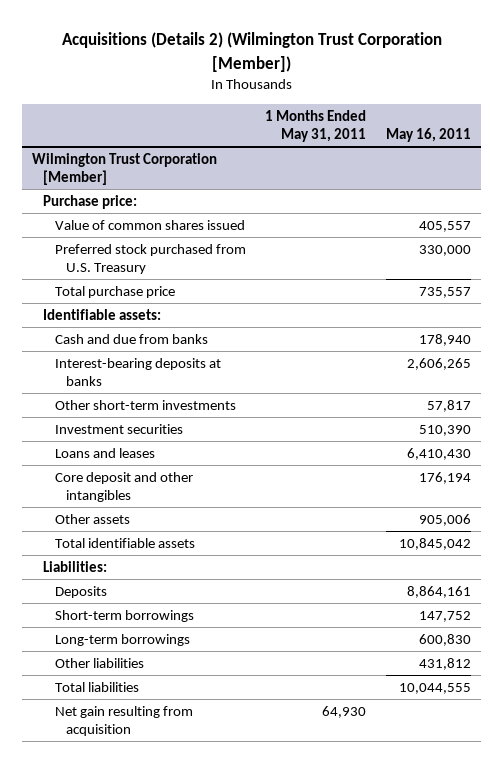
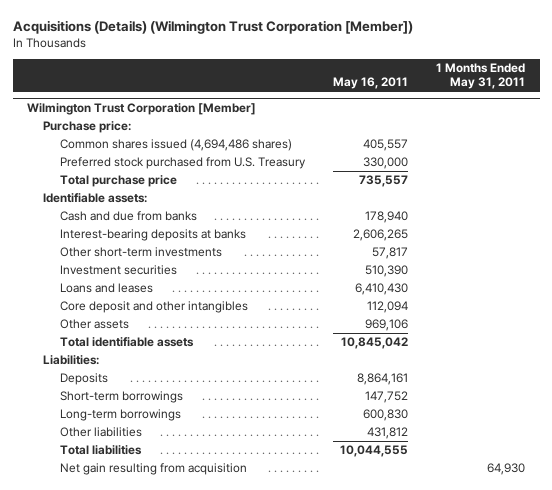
[61,32,442,72] Acquisitions (Details 2) (Wilmington Trust Corporation [Member]) -> [12,20,413,35] Acquisitions (Details) (Wilmington Trust Corporation [Member])
[54,220,245,231] Value of common shares issued -> [59,139,292,152] Common shares issued (4,694,486 shares)
[419,472,472,485] 176,194 -> [367,301,409,314] 112,094
[419,514,472,527] 905,006 -> [365,319,409,332] 969,106

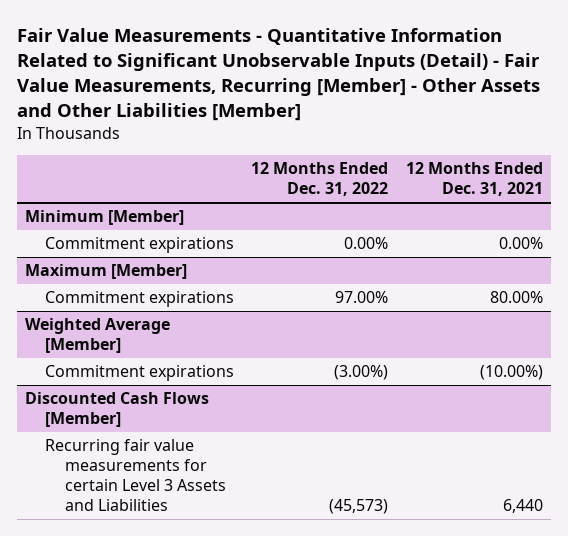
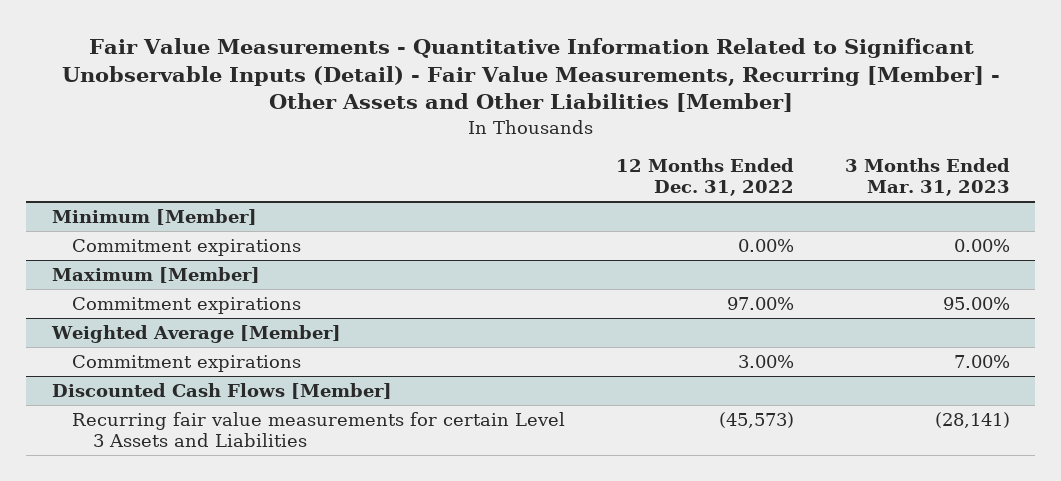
[405,162,543,197] 12 Months Ended Dec. 31, 2021 -> none
none -> [844,158,1010,197] 3 Months Ended Mar. 31, 2023
[334,365,389,381] (3.00%) -> [737,354,794,368] 3.00%

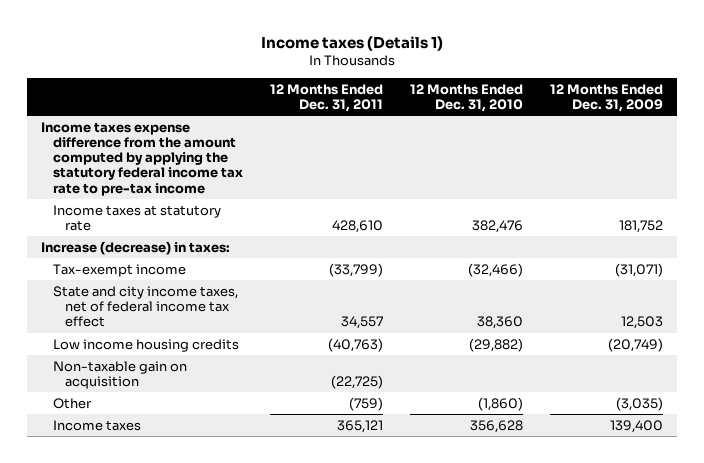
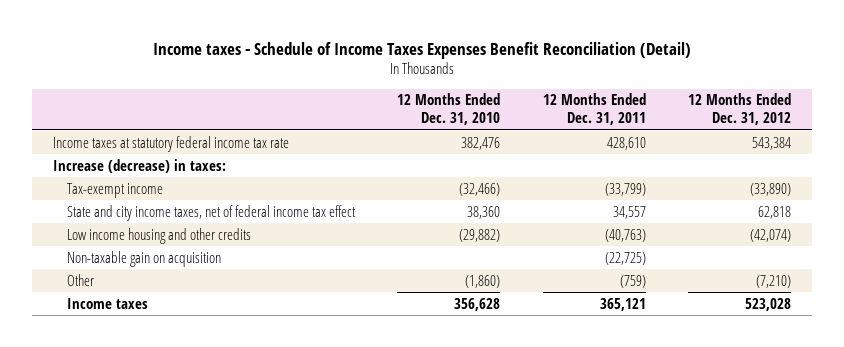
[260,35,443,51] Income taxes (Details 1) -> [153,41,692,59] Income taxes - Schedule of Income Taxes Expenses Benefit Reconciliation (Detail)
[550,83,664,113] 12 Months Ended Dec. 31, 2009 -> none
none -> [688,93,792,126] 12 Months Ended Dec. 31, 2012
[40,121,243,196] Income taxes expense difference from the amount computed by applying the statutory federal income tax rate to pre-tax income -> none
[52,204,221,232] Income taxes at statutory rate -> [53,135,290,152] Income taxes at statutory federal income tax rate
[52,338,239,352] Low income housing credits -> [66,227,251,244] Low income housing and other credits

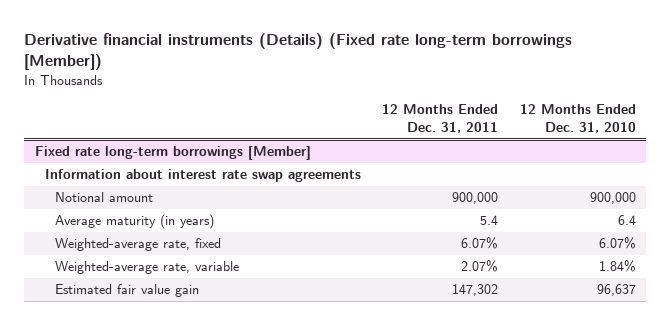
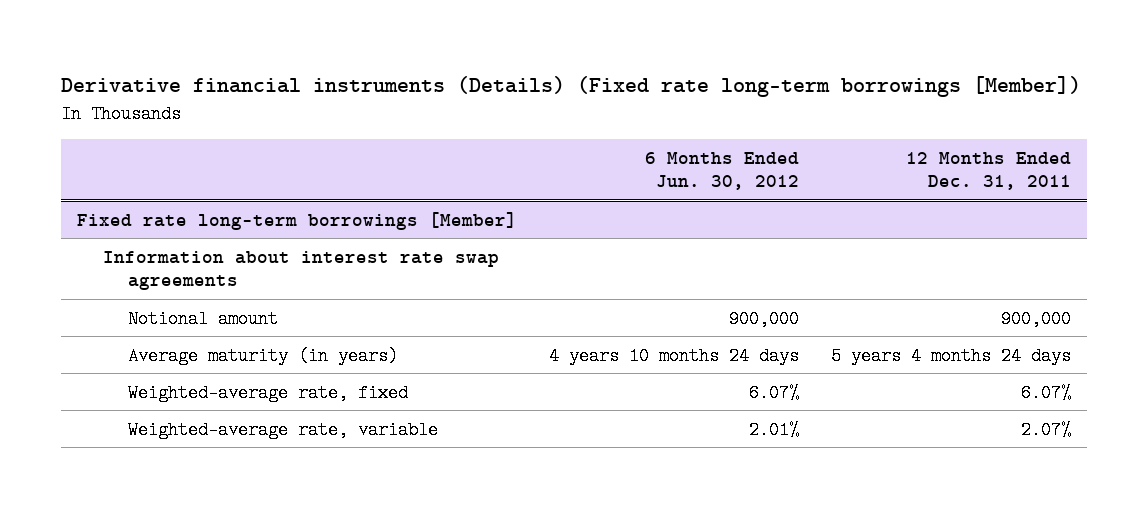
[519,104,636,133] 12 Months Ended Dec. 31, 2010 -> none
none -> [645,151,800,191] 6 Months Ended Jun. 30, 2012
[480,215,499,226] 5.4 -> [831,346,1072,365] 5 years 4 months 24 days
[55,284,200,298] Estimated fair value gain -> none

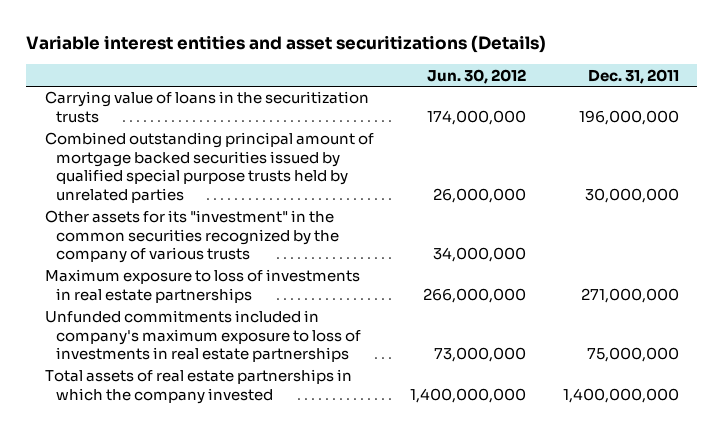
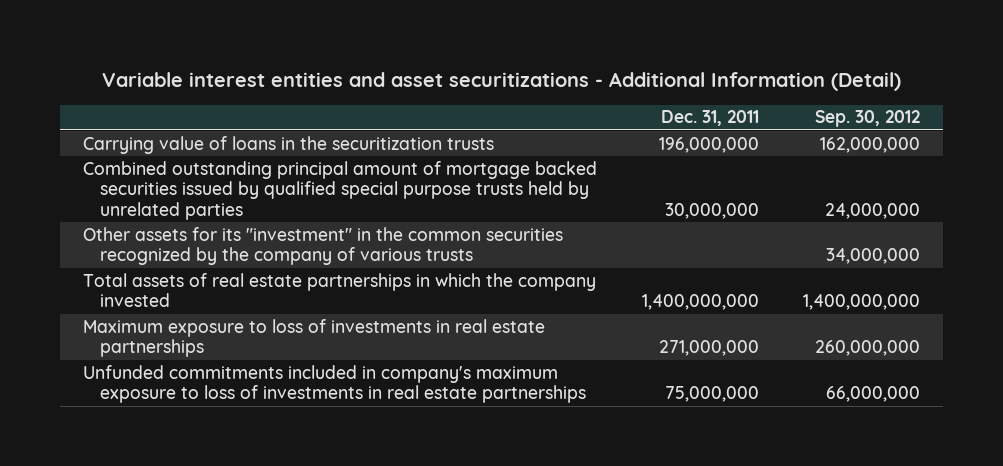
[26,35,547,54] Variable interest entities and asset securitizations (Details) -> [101,72,901,92] Variable interest entities and asset securitizations - Additional Information (Detail)
[427,68,527,84] Jun. 30, 2012 -> none
none -> [815,110,921,128] Sep. 30, 2012
[44,369,352,404] Total assets of real estate partnerships in which the company invested -> [82,272,596,308] Total assets of real estate partnerships in which the company invested

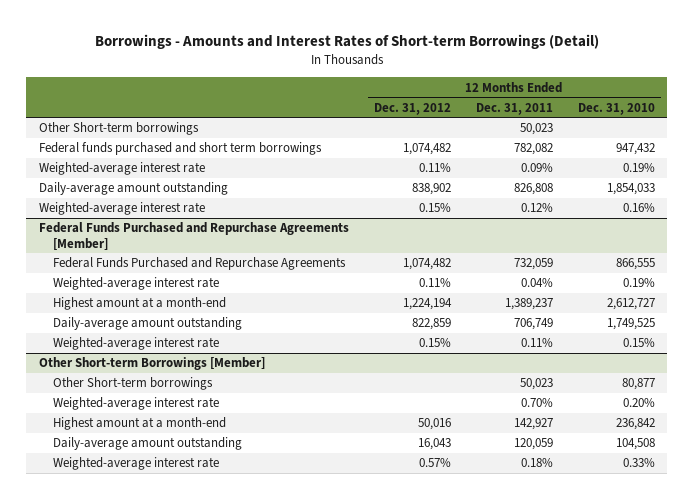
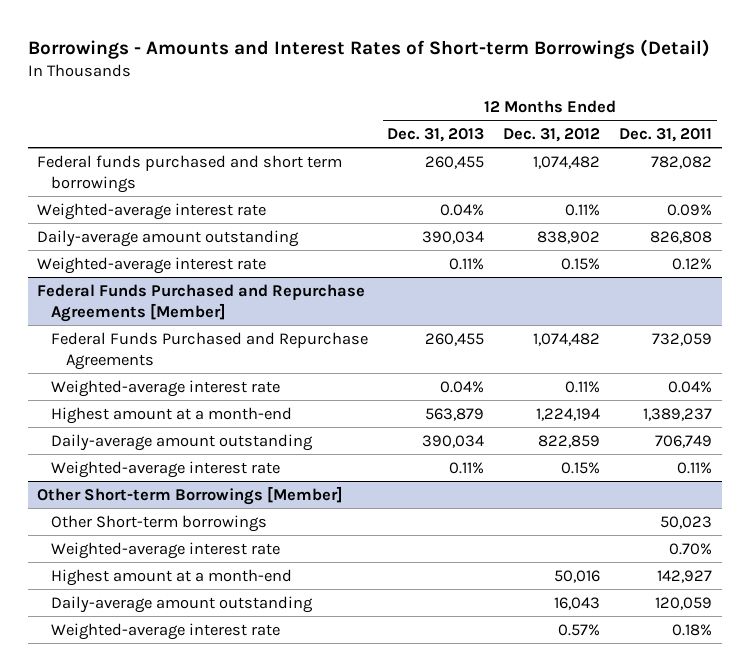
[577,102,655,115] Dec. 31, 2010 -> none
none -> [387,127,485,142] Dec. 31, 2013
[38,122,199,136] Other Short-term borrowings -> none

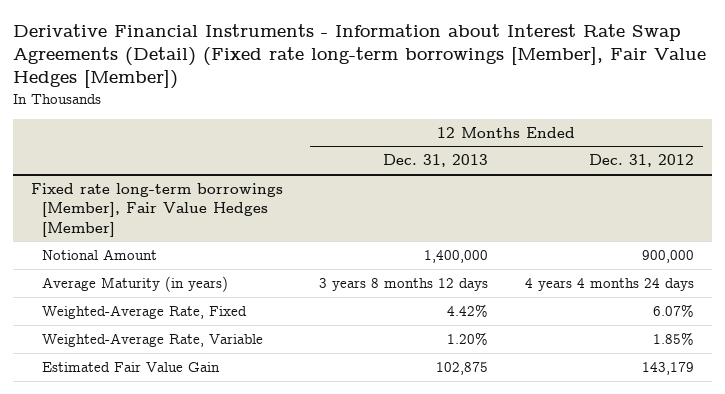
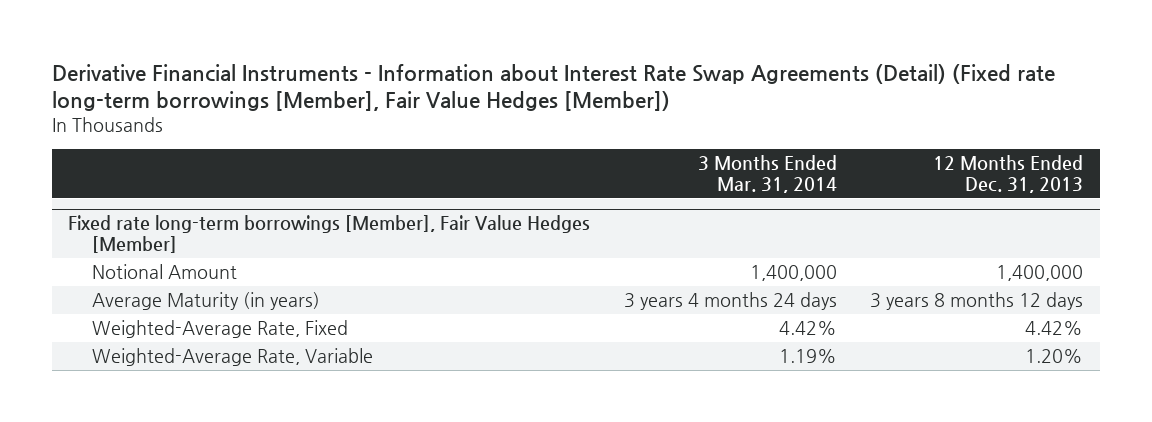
[588,154,694,168] Dec. 31, 2012 -> none
none -> [697,155,837,194] 3 Months Ended Mar. 31, 2014
[42,362,221,373] Estimated Fair Value Gain -> none

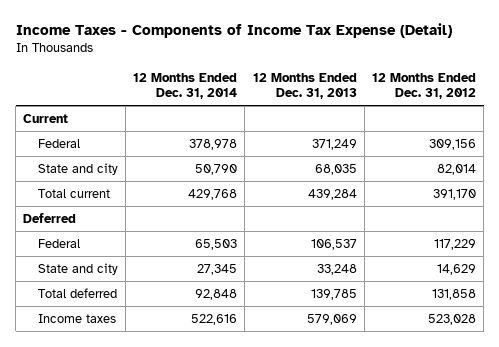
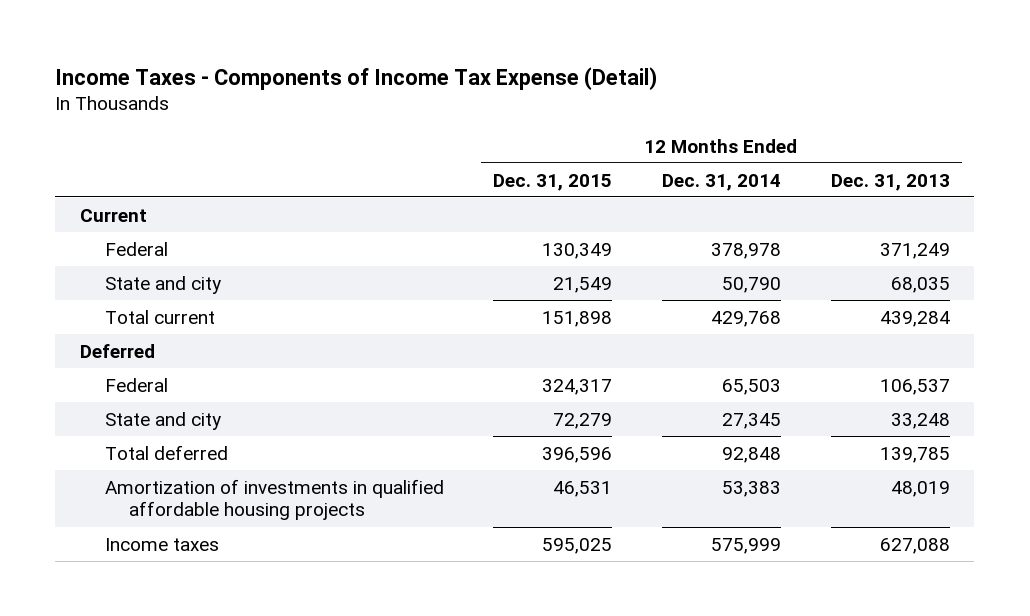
[372,72,477,100] 12 Months Ended Dec. 31, 2012 -> none
none -> [493,173,613,191] Dec. 31, 2015
none -> [104,478,444,521] Amortization of investments in qualified affordable housing projects
[191,313,238,325] 522,616 -> [710,537,781,554] 575,999
[306,313,357,325] 579,069 -> [879,537,950,554] 627,088

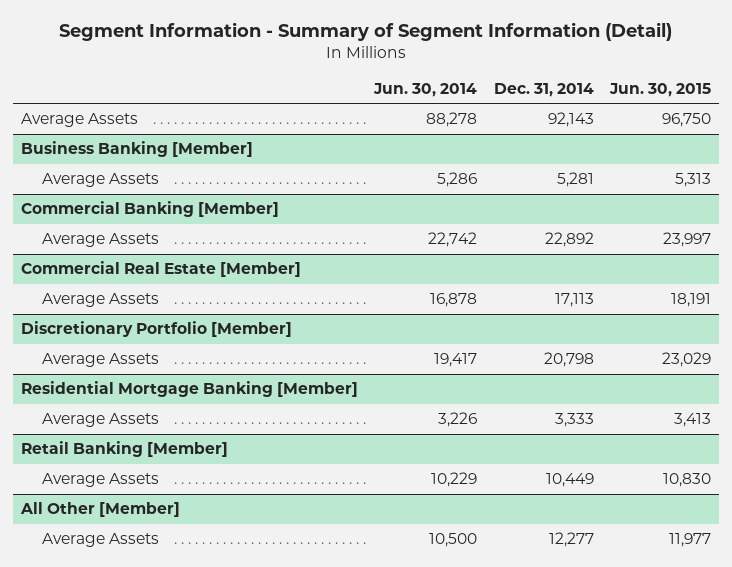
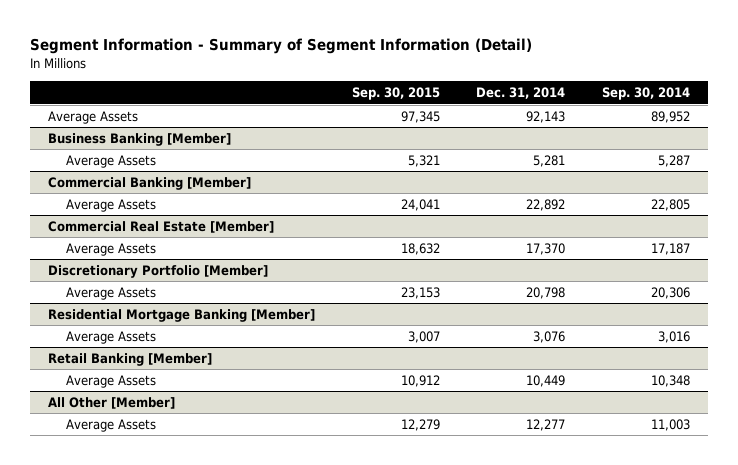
[373,82,478,97] Jun. 30, 2014 -> none
[609,82,712,97] Jun. 30, 2015 -> none
none -> [351,87,440,101] Sep. 30, 2015
none -> [602,87,691,101] Sep. 30, 2014
[554,293,594,308] 17,113 -> [526,243,566,256] 17,370
[554,413,594,428] 3,333 -> [533,331,566,344] 3,076

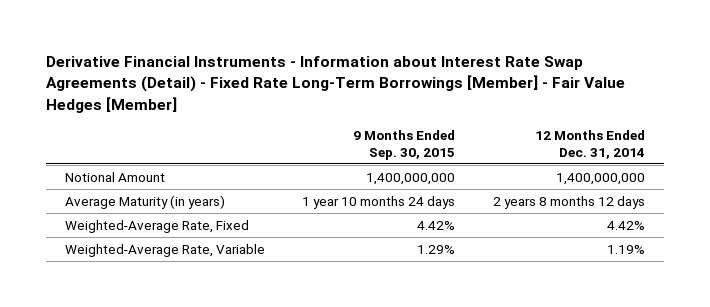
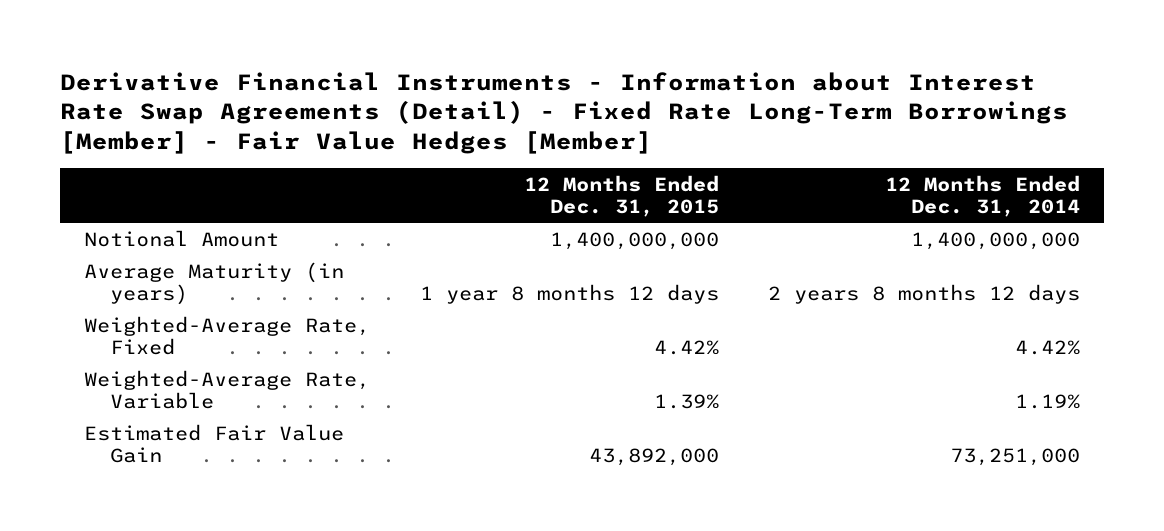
[353,130,456,160] 9 Months Ended Sep. 30, 2015 -> none
none -> [523,174,719,218] 12 Months Ended Dec. 31, 2015
none -> [84,423,345,463] Estimated Fair Value Gain

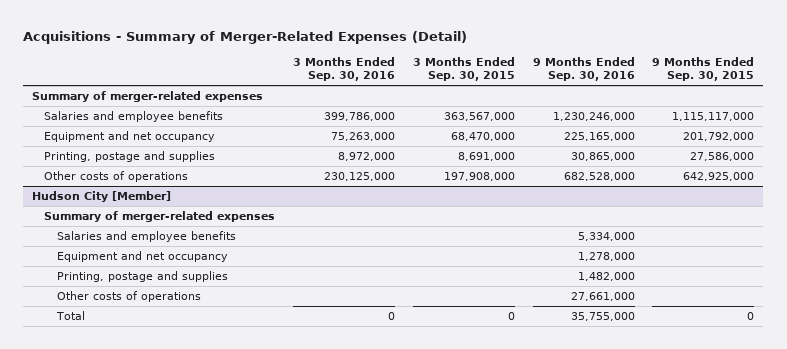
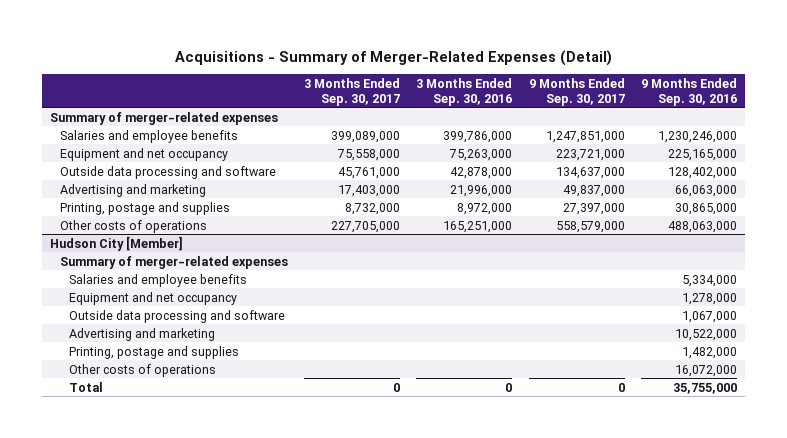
[412,56,515,82] 3 Months Ended Sep. 30, 2015 -> none
[652,56,755,82] 9 Months Ended Sep. 30, 2015 -> none
none -> [304,78,401,106] 3 Months Ended Sep. 30, 2017
none -> [528,78,625,106] 9 Months Ended Sep. 30, 2017
none -> [59,165,276,179] Outside data processing and software
none -> [59,183,206,197] Advertising and marketing
[324,172,396,182] 230,125,000 -> [443,220,513,233] 165,251,000
[563,172,635,182] 682,528,000 -> [667,220,737,233] 488,063,000
none -> [68,309,285,323] Outside data processing and software
none -> [68,327,215,341] Advertising and marketing
[570,292,635,302] 27,661,000 -> [674,364,737,377] 16,072,000

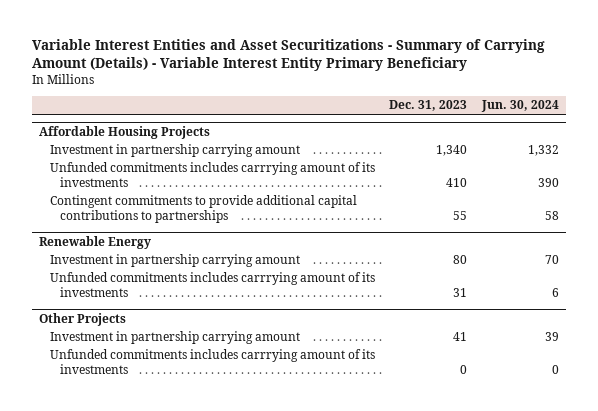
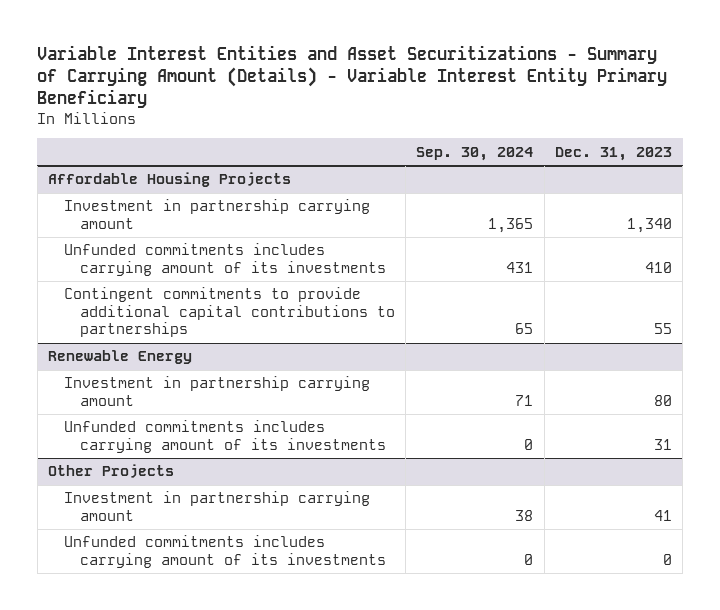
[480,100,559,113] Jun. 30, 2024 -> none
none -> [416,146,534,161] Sep. 30, 2024
[49,162,375,188] Unfunded commitments includes carrrying amount of its investments -> [63,243,386,276] Unfunded commitments includes carrying amount of its investments
[49,272,375,298] Unfunded commitments includes carrrying amount of its investments -> [63,420,386,453] Unfunded commitments includes carrying amount of its investments
[49,349,375,375] Unfunded commitments includes carrrying amount of its investments -> [63,535,386,568] Unfunded commitments includes carrying amount of its investments

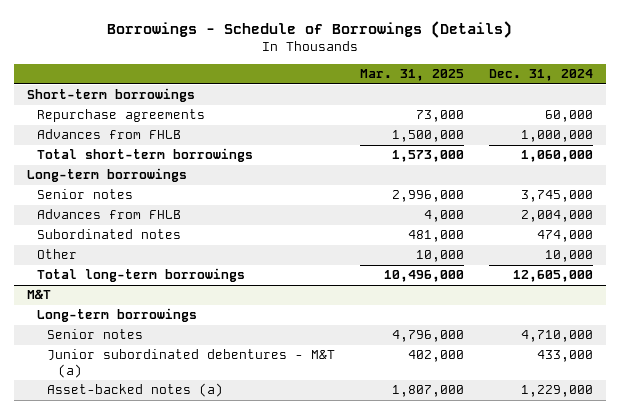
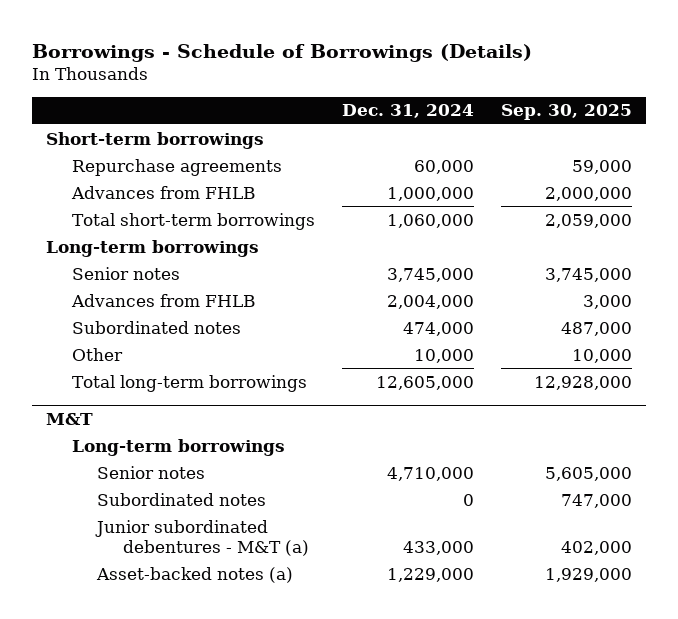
[360,69,465,82] Mar. 31, 2025 -> none
none -> [501,104,633,121] Sep. 30, 2025
none -> [97,492,267,506] Subordinated notes

